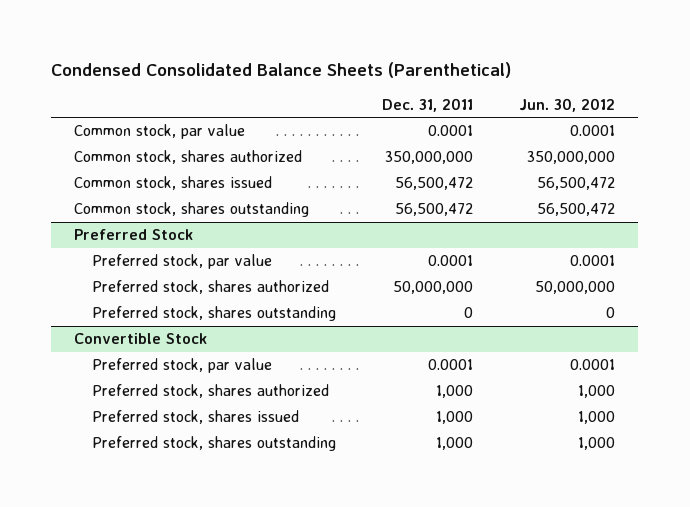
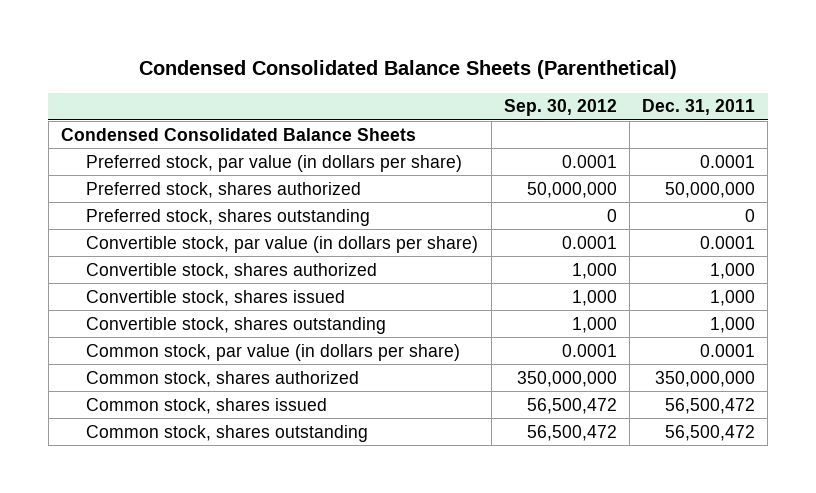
[519,97,616,112] Jun. 30, 2012 -> none
none -> [503,99,617,117] Sep. 30, 2012
none -> [60,127,416,141] Condensed Consolidated Balance Sheets
none -> [86,154,463,172] Preferred stock, par value (in dollars per share)
none -> [86,181,362,198] Preferred stock, shares authorized
none -> [86,208,371,226] Preferred stock, shares outstanding
none -> [86,235,479,253] Convertible stock, par value (in dollars per share)
none -> [86,262,378,279] Convertible stock, shares authorized
none -> [86,289,346,306] Convertible stock, shares issued
none -> [86,316,387,334] Convertible stock, shares outstanding
[74,124,246,140] Common stock, par value -> [86,343,461,361] Common stock, par value (in dollars per share)
[74,229,194,241] Preferred Stock -> none
[92,254,273,270] Preferred stock, par value -> none
[92,280,330,295] Preferred stock, shares authorized -> none
[92,306,337,322] Preferred stock, shares outstanding -> none
[74,333,208,345] Convertible Stock -> none
[92,358,273,374] Preferred stock, par value -> none
[92,384,330,399] Preferred stock, shares authorized -> none
[92,410,300,425] Preferred stock, shares issued -> none
[92,436,337,452] Preferred stock, shares outstanding -> none

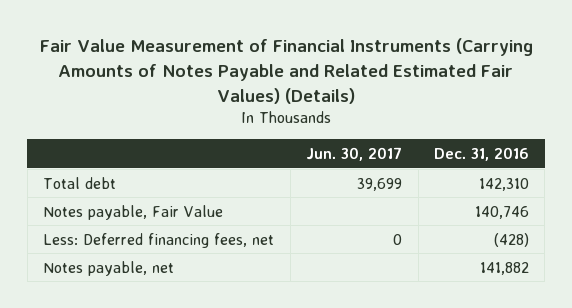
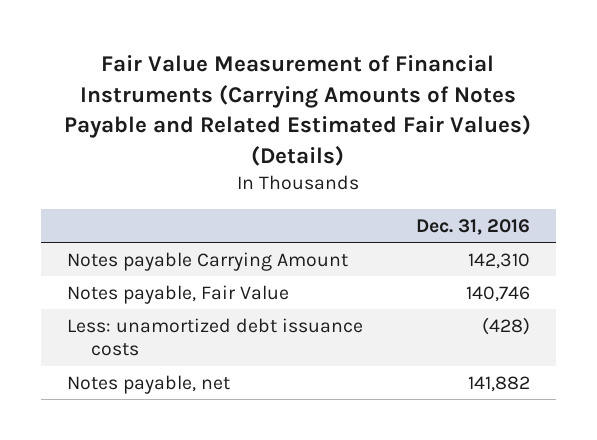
[306,146,403,161] Jun. 30, 2017 -> none
[43,176,117,189] Total debt -> [67,251,349,271] Notes payable Carrying Amount
[43,232,275,248] Less: Deferred financing fees, net -> [67,317,364,357] Less: unamortized debt issuance costs

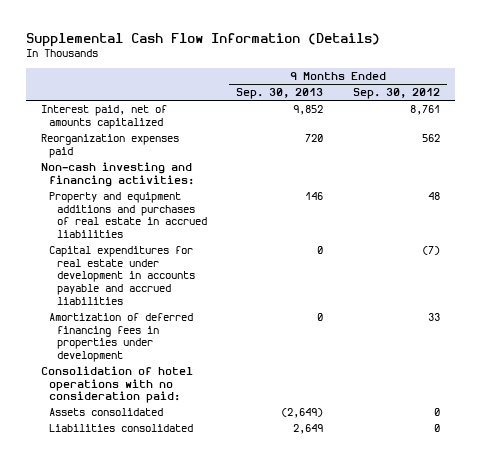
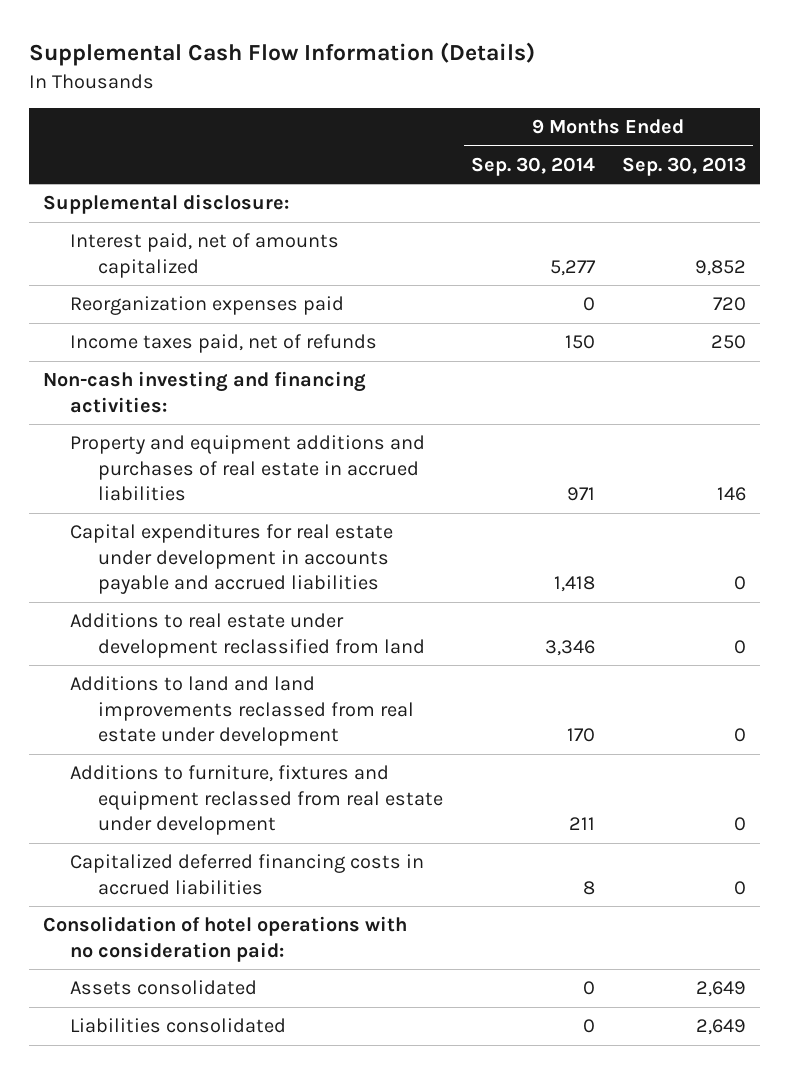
[352,88,440,100] Sep. 30, 2012 -> none
none -> [470,156,595,176] Sep. 30, 2014
none -> [42,194,289,215] Supplemental disclosure:
none -> [70,334,378,354] Income taxes paid, net of refunds
[48,313,193,362] Amortization of deferred financing fees in properties under development -> none
none -> [70,613,425,658] Additions to real estate under development reclassified from land
none -> [70,676,414,747] Additions to land and land improvements reclassed from real estate under development
none -> [70,765,443,836] Additions to furniture, fixtures and equipment reclassed from real estate under development
none -> [70,854,425,895] Capitalized deferred financing costs in accrued liabilities
[281,408,324,419] (2,649) -> [696,981,747,998] 2,649

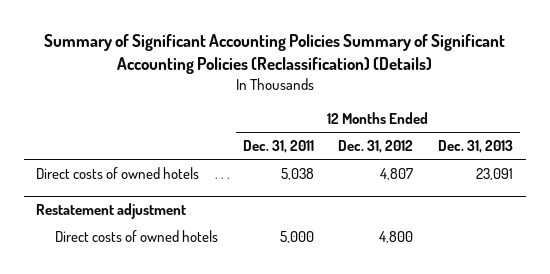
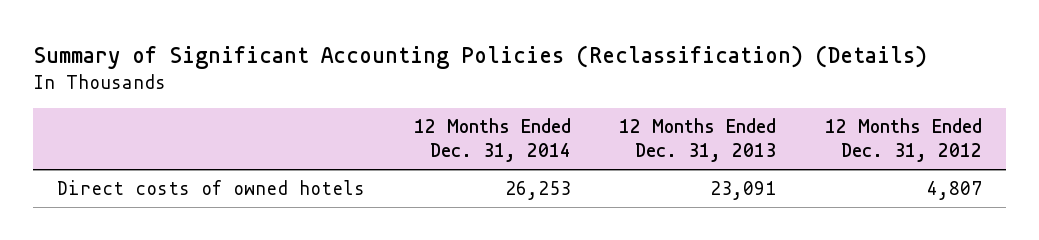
[43,34,505,75] Summary of Significant Accounting Policies Summary of Significant Accounting Policies (Reclassification) (Details) -> [32,44,927,69] Summary of Significant Accounting Policies (Reclassification) (Details)
[242,140,314,154] Dec. 31, 2011 -> none
none -> [413,118,571,163] 12 Months Ended Dec. 31, 2014
[36,202,187,219] Restatement adjustment -> none
[54,229,218,242] Direct costs of owned hotels -> none

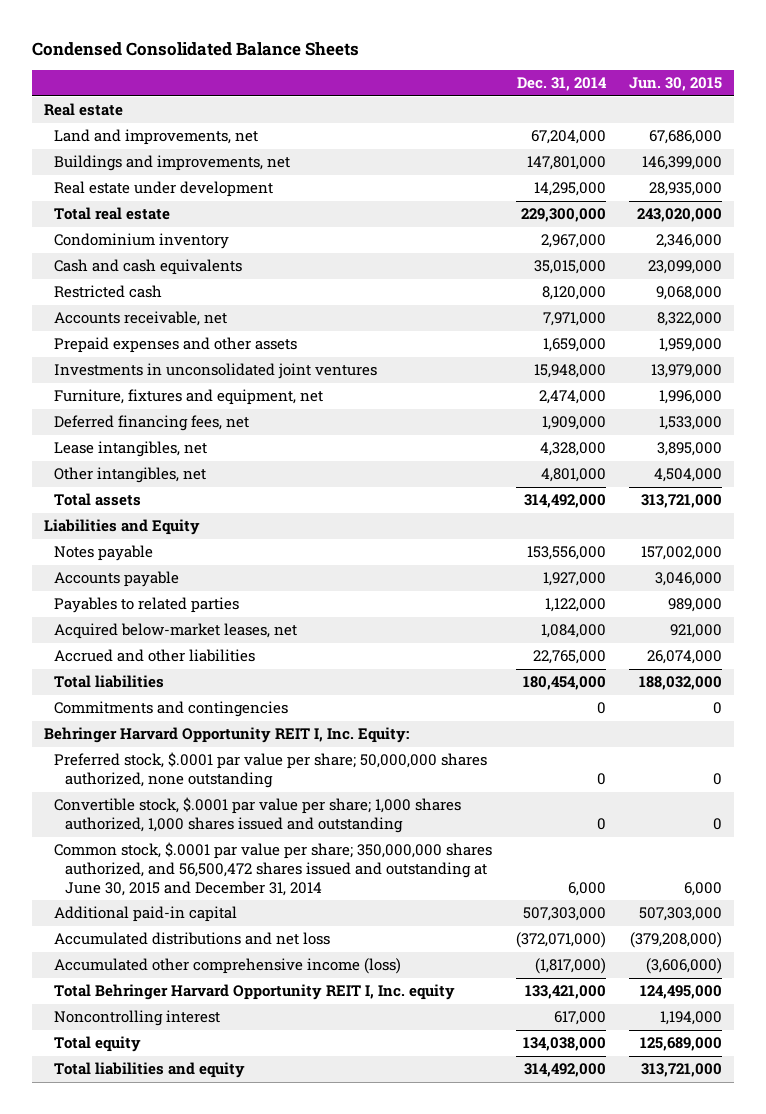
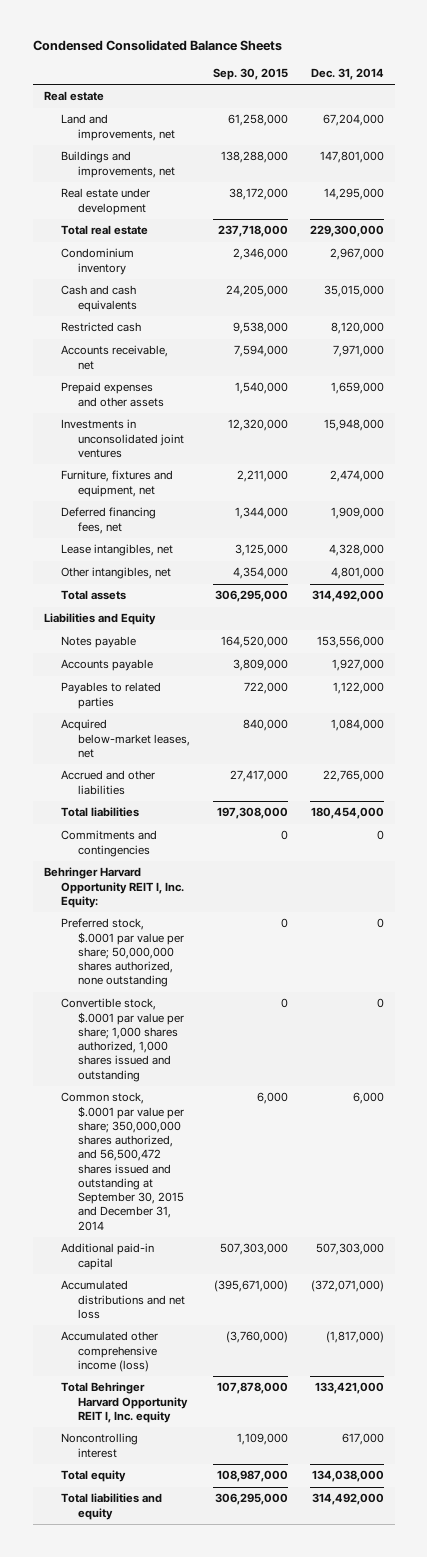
[629,77,723,92] Jun. 30, 2015 -> none
none -> [212,67,288,80] Sep. 30, 2015
[54,842,493,896] Common stock, $.0001 par value per share; 350,000,000 shares authorized, and 56,500,472 shares issued and outstanding at June 30, 2015 and December 31, 2014 -> [61,1092,185,1231] Common stock, $.0001 par value per share; 350,000,000 shares authorized, and 56,500,472 shares issued and outstanding at September 30, 2015 and December 31, 2014

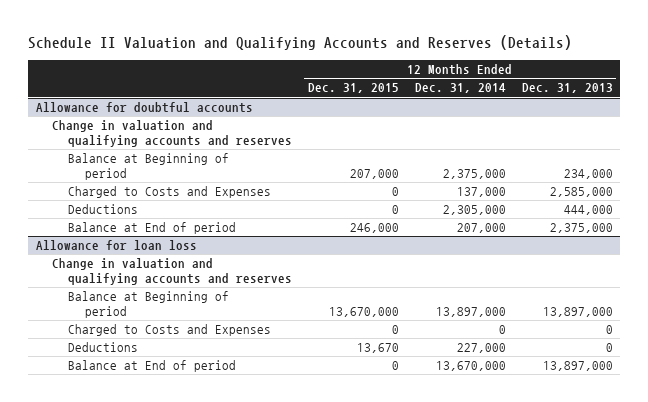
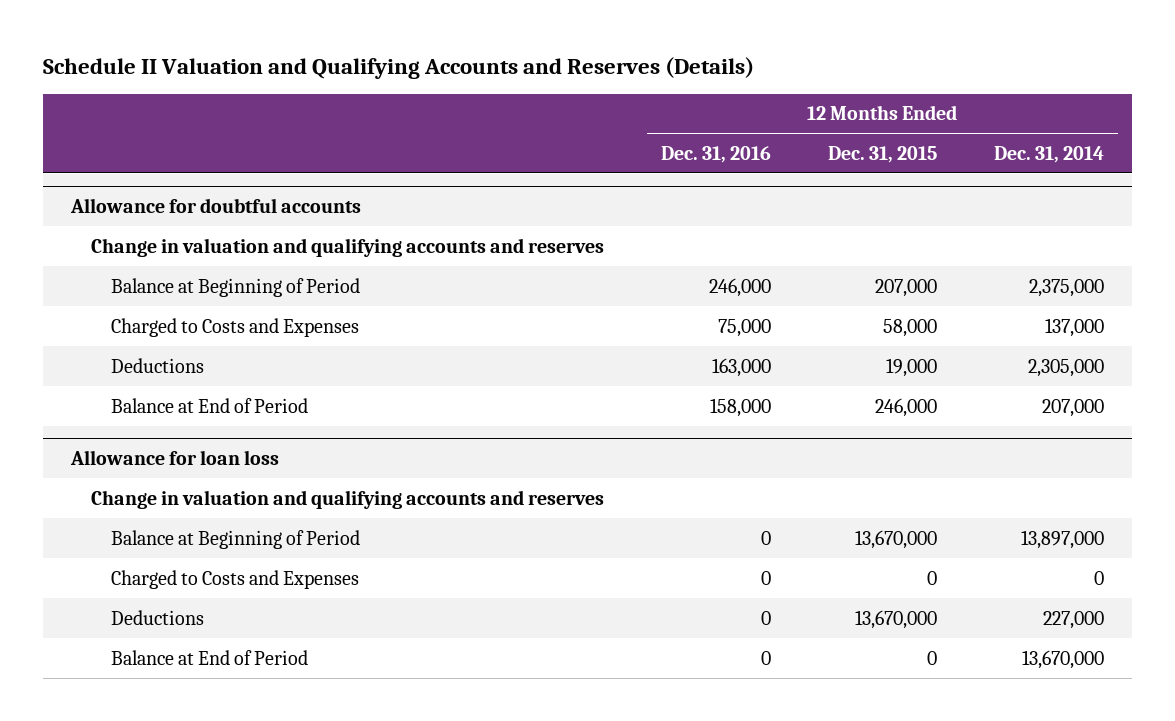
[521,83,613,94] Dec. 31, 2013 -> none
none -> [660,145,771,163] Dec. 31, 2016
[68,153,230,180] Balance at Beginning of period -> [111,277,361,297] Balance at Beginning of Period
[392,187,400,197] 0 -> [882,318,937,337] 58,000
[392,205,400,215] 0 -> [885,357,937,377] 19,000
[68,222,237,235] Balance at End of period -> [111,397,309,413] Balance at End of Period
[68,291,230,318] Balance at Beginning of period -> [111,529,361,549] Balance at Beginning of Period
[357,343,400,354] 13,670 -> [854,609,937,629] 13,670,000
[68,360,237,373] Balance at End of period -> [111,649,309,665] Balance at End of Period

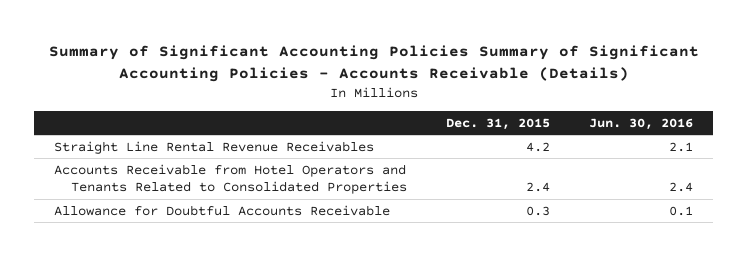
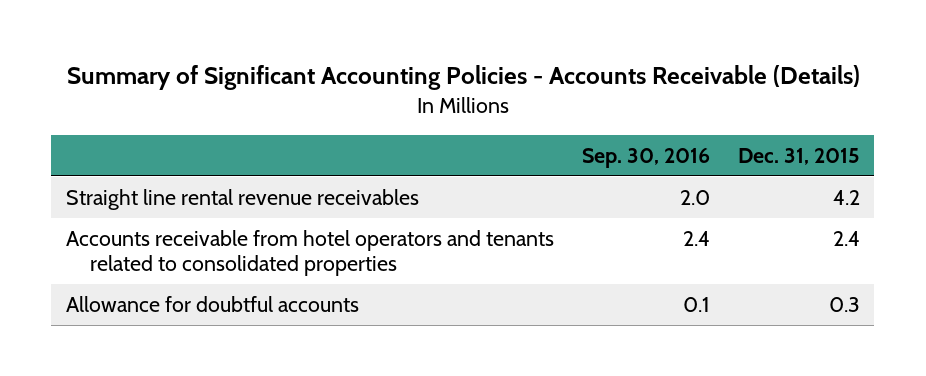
[48,45,699,83] Summary of Significant Accounting Policies Summary of Significant Accounting Policies - Accounts Receivable (Details) -> [66,65,860,91] Summary of Significant Accounting Policies - Accounts Receivable (Details)
[589,117,694,130] Jun. 30, 2016 -> none
none -> [581,147,710,168] Sep. 30, 2016
[54,140,375,154] Straight Line Rental Revenue Receivables -> [65,188,419,210] Straight line rental revenue receivables
[54,163,407,195] Accounts Receivable from Hotel Operators and Tenants Related to Consolidated Properties -> [65,229,554,277] Accounts receivable from hotel operators and tenants related to consolidated properties
[54,204,391,216] Allowance for Doubtful Accounts Receivable -> [65,295,359,312] Allowance for doubtful accounts

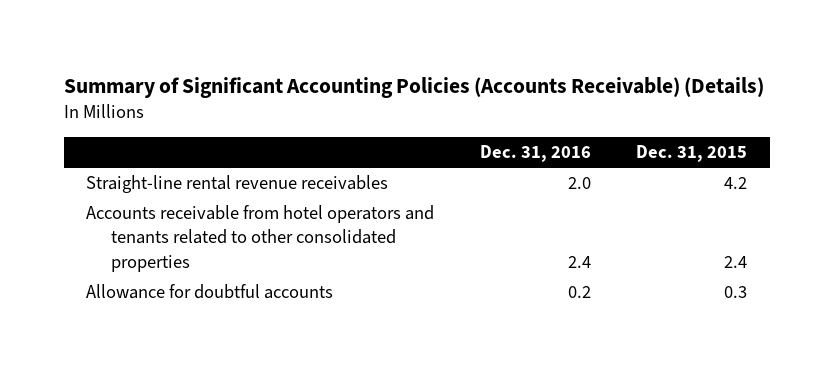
[66,65,860,91] Summary of Significant Accounting Policies - Accounts Receivable (Details) -> [63,76,764,98] Summary of Significant Accounting Policies (Accounts Receivable) (Details)
[581,147,710,168] Sep. 30, 2016 -> none
none -> [479,145,591,163] Dec. 31, 2016
[65,188,419,210] Straight line rental revenue receivables -> [86,175,389,194] Straight-line rental revenue receivables
[65,229,554,277] Accounts receivable from hotel operators and tenants related to consolidated properties -> [86,205,435,272] Accounts receivable from hotel operators and tenants related to other consolidated properties

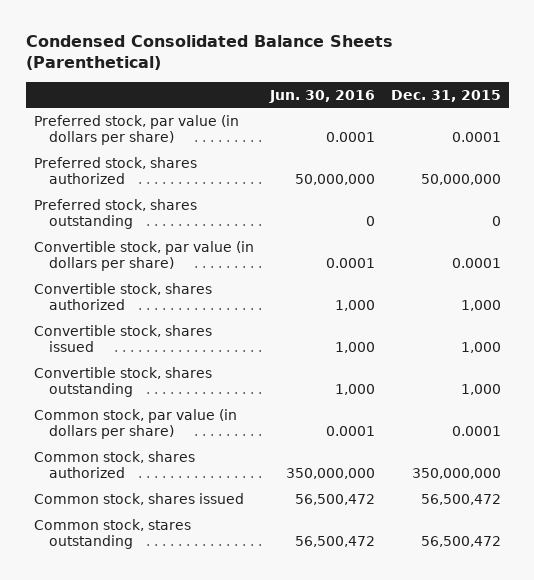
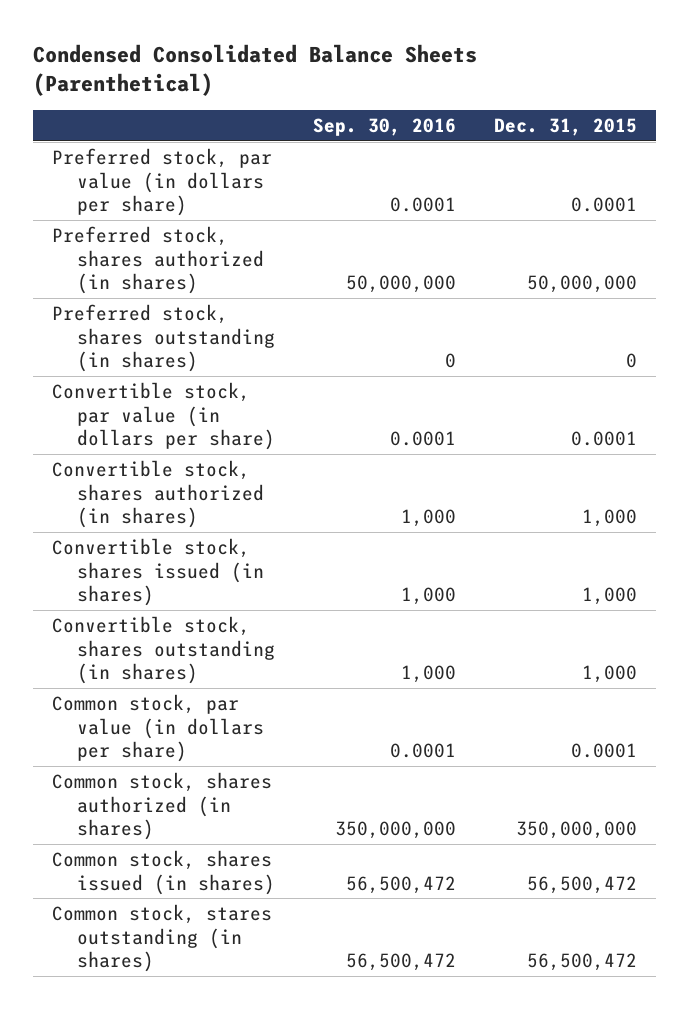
[268,89,375,103] Jun. 30, 2016 -> none
none -> [312,118,456,137] Sep. 30, 2016
[33,156,197,185] Preferred stock, shares authorized -> [51,226,264,295] Preferred stock, shares authorized (in shares)
[33,198,197,230] Preferred stock, shares outstanding -> [51,304,275,373] Preferred stock, shares outstanding (in shares)
[33,282,212,311] Convertible stock, shares authorized -> [51,460,264,529] Convertible stock, shares authorized (in shares)
[33,324,212,353] Convertible stock, shares issued -> [51,538,264,607] Convertible stock, shares issued (in shares)
[33,366,212,398] Convertible stock, shares outstanding -> [51,616,275,685] Convertible stock, shares outstanding (in shares)
[33,450,195,479] Common stock, shares authorized -> [51,772,272,841] Common stock, shares authorized (in shares)
[33,492,244,505] Common stock, shares issued -> [51,850,275,895] Common stock, shares issued (in shares)
[33,518,191,550] Common stock, stares outstanding -> [51,904,272,973] Common stock, stares outstanding (in shares)

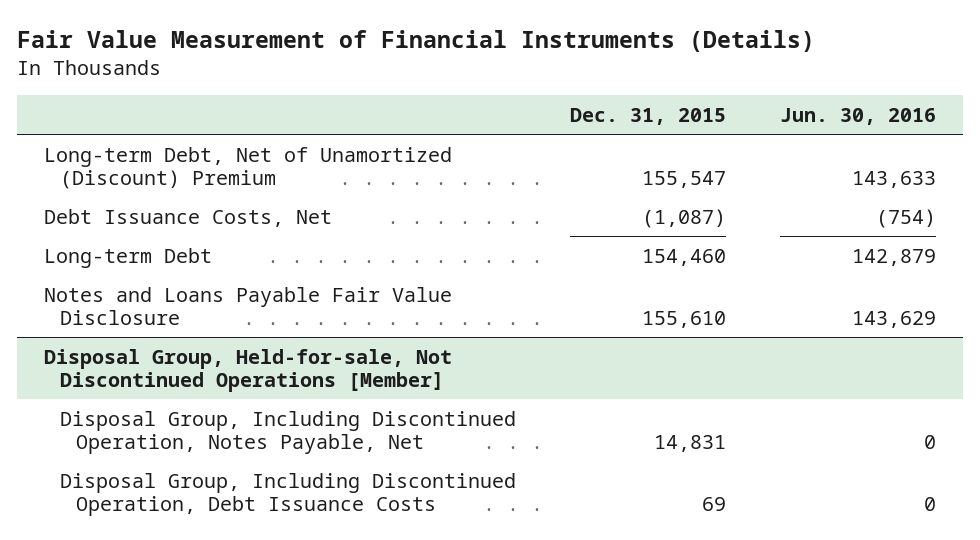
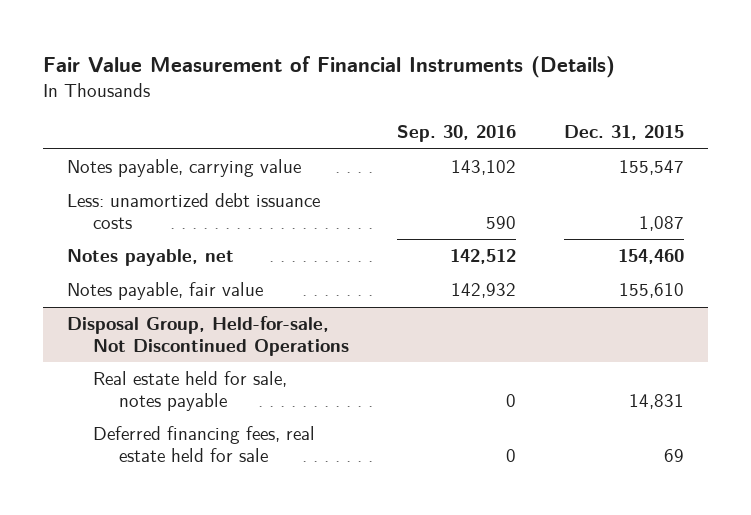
[780,108,937,126] Jun. 30, 2016 -> none
none -> [397,125,517,143] Sep. 30, 2016
[44,146,453,189] Long-term Debt, Net of Unamortized (Discount) Premium -> [67,159,302,178] Notes payable, carrying value
[44,208,333,227] Debt Issuance Costs, Net -> [67,193,321,229] Less: unamortized debt issuance costs
[642,208,727,228] (1,087) -> [638,215,684,231] 1,087
[44,247,213,268] Long-term Debt -> [67,249,235,267] Notes payable, net
[44,286,453,325] Notes and Loans Payable Fair Value Disclosure -> [67,282,264,301] Notes payable, fair value
[44,348,453,392] Disposal Group, Held-for-sale, Not Discontinued Operations [Member] -> [67,316,350,356] Disposal Group, Held-for-sale, Not Discontinued Operations
[59,410,516,454] Disposal Group, Including Discontinued Operation, Notes Payable, Net -> [93,371,288,411] Real estate held for sale, notes payable
[59,472,516,516] Disposal Group, Including Discontinued Operation, Debt Issuance Costs -> [93,426,316,462] Deferred financing fees, real estate held for sale

